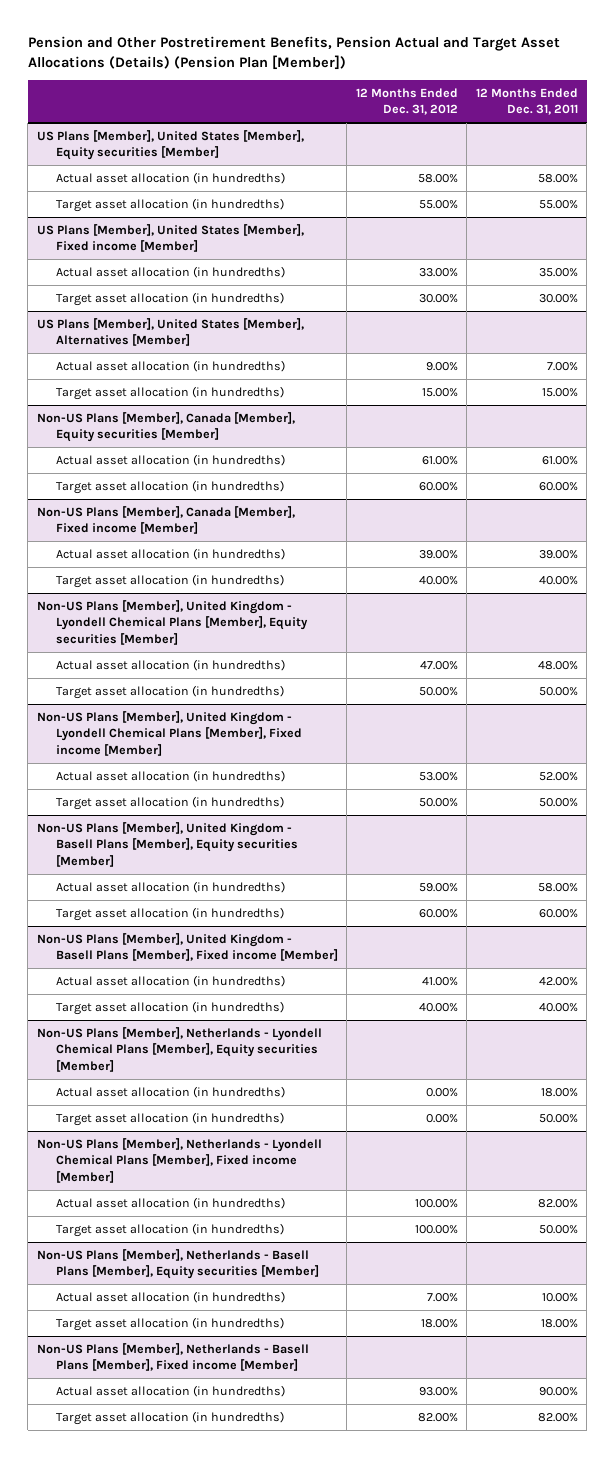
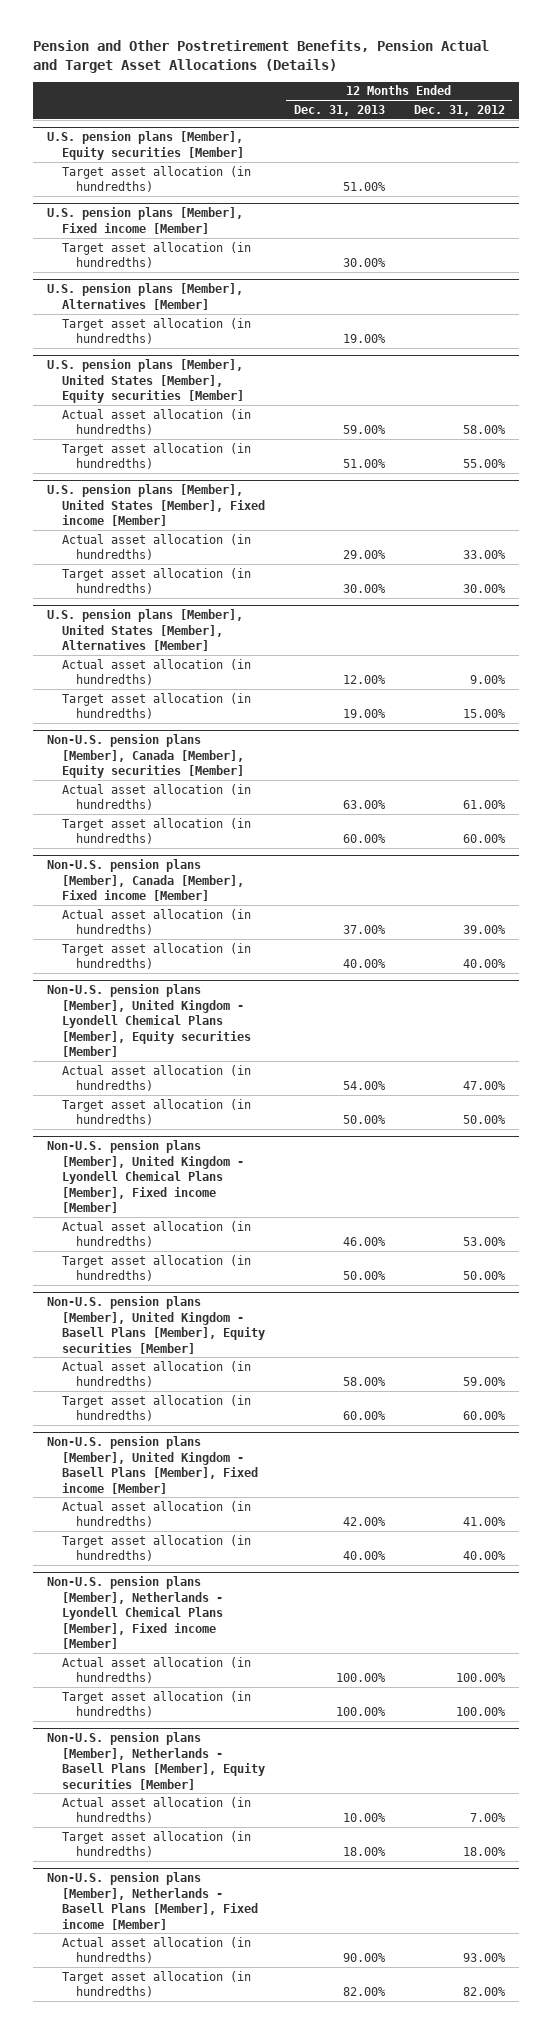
[27,36,560,71] Pension and Other Postretirement Benefits, Pension Actual and Target Asset Allocations (Details) (Pension Plan [Member]) -> [32,40,489,73] Pension and Other Postretirement Benefits, Pension Actual and Target Asset Allocations (Details)
[475,87,578,116] 12 Months Ended Dec. 31, 2011 -> none
none -> [293,105,385,117] Dec. 31, 2013
none -> [47,131,244,160] U.S. pension plans [Member], Equity securities [Member]
none -> [61,165,251,193] Target asset allocation (in hundredths)
none -> [47,207,244,234] U.S. pension plans [Member], Fixed income [Member]
none -> [61,241,251,269] Target asset allocation (in hundredths)
none -> [47,283,244,310] U.S. pension plans [Member], Alternatives [Member]
none -> [61,317,251,345] Target asset allocation (in hundredths)
[36,129,304,161] US Plans [Member], United States [Member], Equity securities [Member] -> [47,359,244,404] U.S. pension plans [Member], United States [Member], Equity securities [Member]
[36,223,304,253] US Plans [Member], United States [Member], Fixed income [Member] -> [47,484,265,527] U.S. pension plans [Member], United States [Member], Fixed income [Member]
[36,317,304,347] US Plans [Member], United States [Member], Alternatives [Member] -> [47,609,244,652] U.S. pension plans [Member], United States [Member], Alternatives [Member]
[36,411,295,443] Non-US Plans [Member], Canada [Member], Equity securities [Member] -> [47,734,244,779] Non-U.S. pension plans [Member], Canada [Member], Equity securities [Member]
[36,505,295,535] Non-US Plans [Member], Canada [Member], Fixed income [Member] -> [47,859,244,902] Non-U.S. pension plans [Member], Canada [Member], Fixed income [Member]
[36,599,308,645] Non-US Plans [Member], United Kingdom - Lyondell Chemical Plans [Member], Equity securities [Member] -> [47,984,251,1057] Non-U.S. pension plans [Member], United Kingdom - Lyondell Chemical Plans [Member], Equity securities [Member]
[36,710,302,756] Non-US Plans [Member], United Kingdom - Lyondell Chemical Plans [Member], Fixed income [Member] -> [47,1140,244,1213] Non-U.S. pension plans [Member], United Kingdom - Lyondell Chemical Plans [Member], Fixed income [Member]
[36,821,298,867] Non-US Plans [Member], United Kingdom - Basell Plans [Member], Equity securities [Member] -> [47,1296,265,1354] Non-U.S. pension plans [Member], United Kingdom - Basell Plans [Member], Equity securities [Member]
[36,932,338,962] Non-US Plans [Member], United Kingdom - Basell Plans [Member], Fixed income [Member] -> [47,1436,258,1494] Non-U.S. pension plans [Member], United Kingdom - Basell Plans [Member], Fixed income [Member]
[36,1026,322,1072] Non-US Plans [Member], Netherlands - Lyondell Chemical Plans [Member], Equity securities [Member] -> none
[55,1085,285,1098] Actual asset allocation (in hundredths) -> none
[55,1111,284,1126] Target asset allocation (in hundredths) -> none
[36,1137,322,1183] Non-US Plans [Member], Netherlands - Lyondell Chemical Plans [Member], Fixed income [Member] -> [47,1576,223,1649] Non-U.S. pension plans [Member], Netherlands - Lyondell Chemical Plans [Member], Fixed income [Member]
[36,1248,319,1280] Non-US Plans [Member], Netherlands - Basell Plans [Member], Equity securities [Member] -> [47,1732,265,1790] Non-U.S. pension plans [Member], Netherlands - Basell Plans [Member], Equity securities [Member]
[36,1342,309,1372] Non-US Plans [Member], Netherlands - Basell Plans [Member], Fixed income [Member] -> [47,1872,258,1930] Non-U.S. pension plans [Member], Netherlands - Basell Plans [Member], Fixed income [Member]

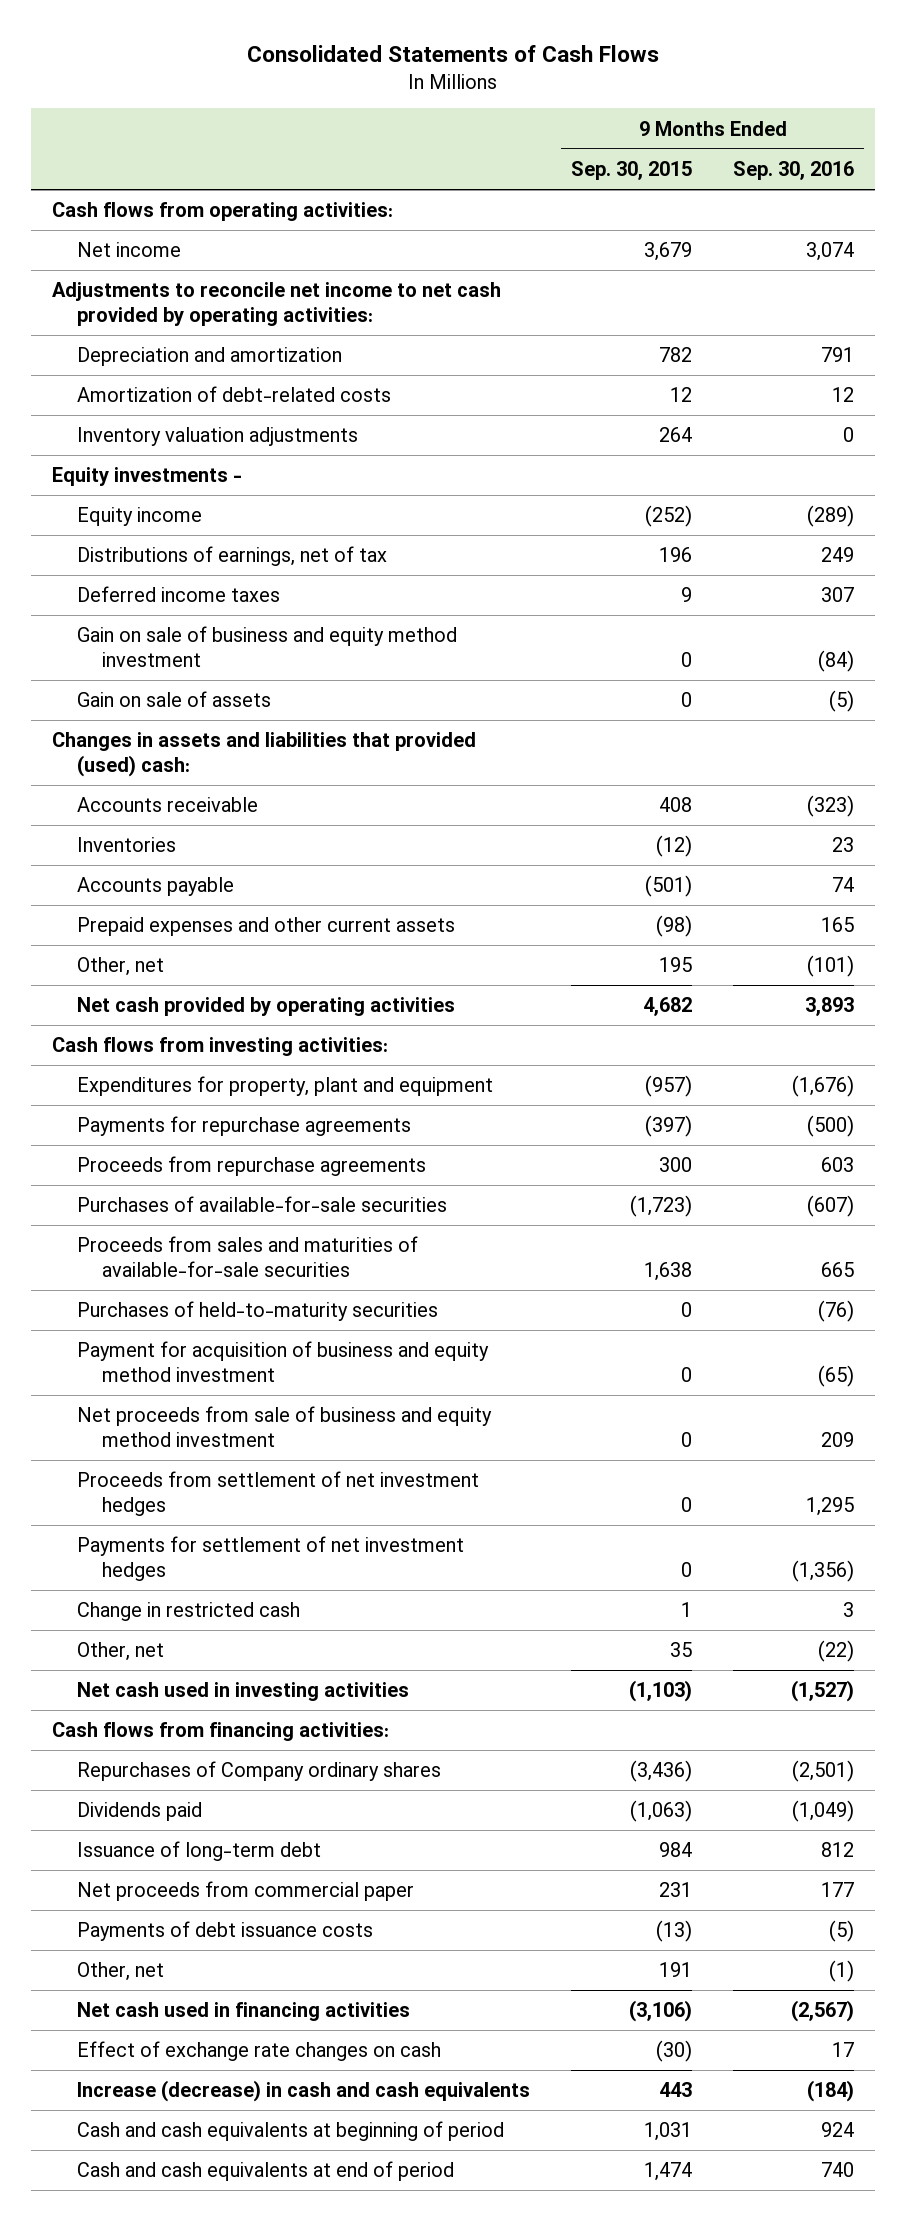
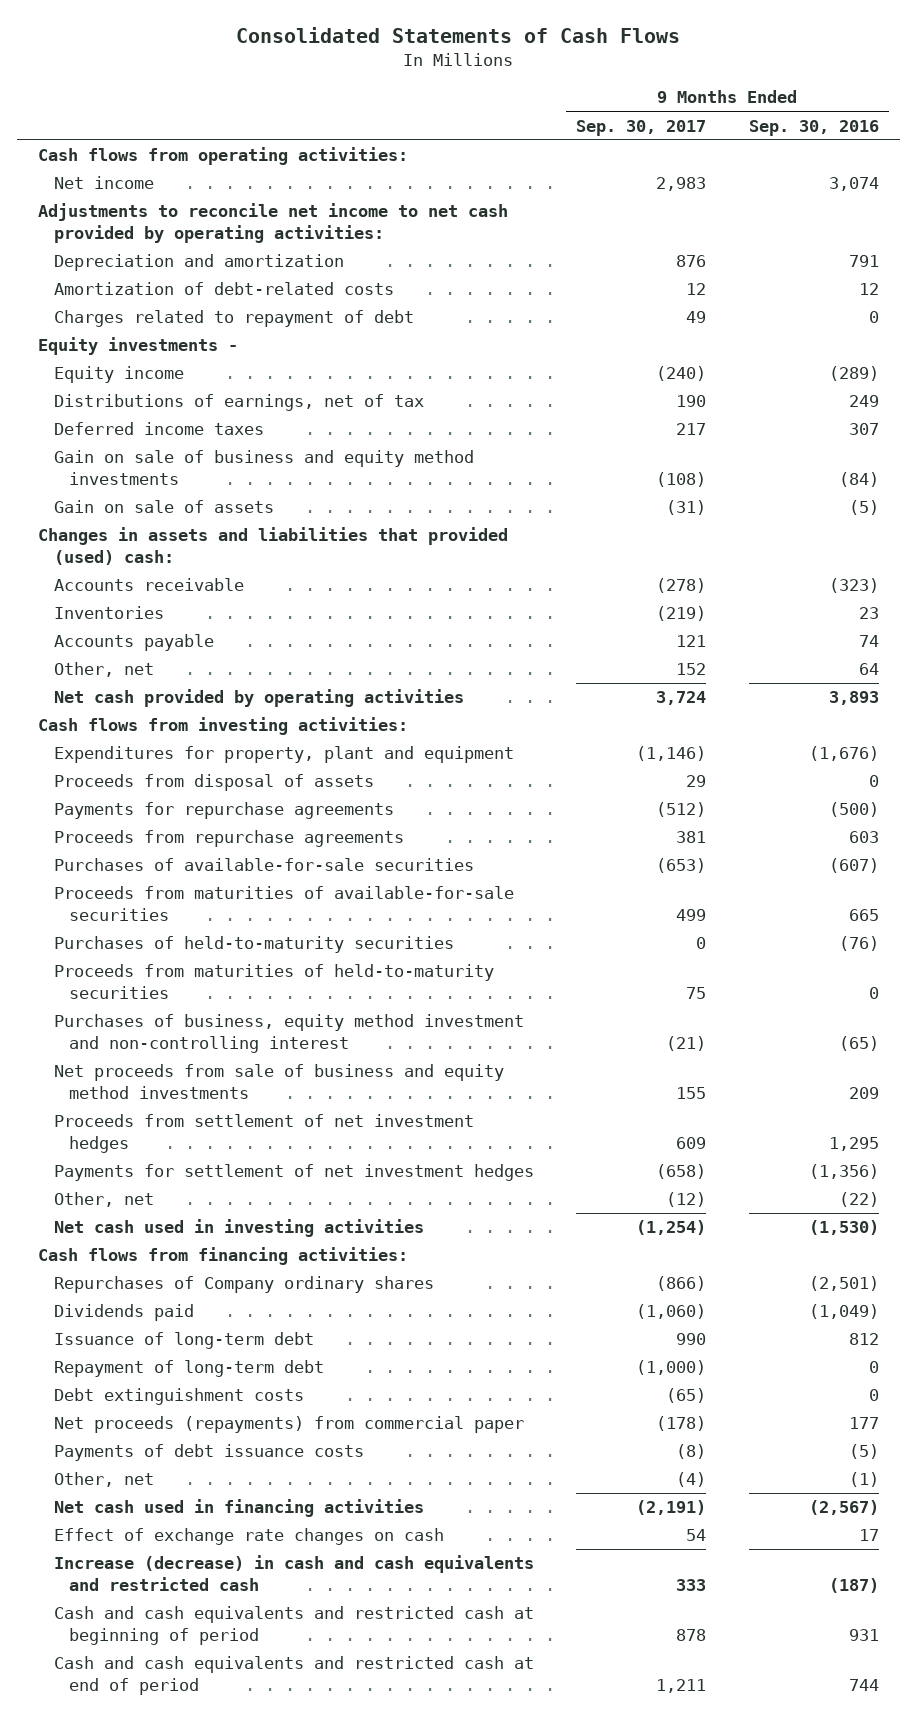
[571,161,693,181] Sep. 30, 2015 -> none
none -> [576,119,707,136] Sep. 30, 2017
[77,427,359,447] Inventory valuation adjustments -> none
none -> [53,310,414,328] Charges related to repayment of debt
[77,626,458,668] Gain on sale of business and equity method investment -> [53,450,474,485] Gain on sale of business and equity method investments
[77,917,456,937] Prepaid expenses and other current assets -> none
[807,955,855,978] (101) -> [858,663,879,676] 64
none -> [53,774,374,792] Proceeds from disposal of assets
[77,1236,419,1278] Proceeds from sales and maturities of available-for-sale securities -> [53,886,514,921] Proceeds from maturities of available-for-sale securities
none -> [53,964,494,999] Proceeds from maturities of held-to-maturity securities
[77,1341,490,1383] Payment for acquisition of business and equity method investment -> [53,1014,524,1053] Purchases of business, equity method investment and non-controlling interest
[77,1406,493,1448] Net proceeds from sale of business and equity method investment -> [53,1064,504,1099] Net proceeds from sale of business and equity method investments
[77,1602,301,1622] Change in restricted cash -> none
[791,1680,855,1703] (1,527) -> [808,1220,879,1236] (1,530)
none -> [53,1360,324,1378] Repayment of long-term debt
none -> [53,1388,304,1406] Debt extinguishment costs
[77,1881,415,1902] Net proceeds from commercial paper -> [53,1416,524,1434] Net proceeds (repayments) from commercial paper
[77,2080,531,2103] Increase (decrease) in cash and cash equivalents -> [53,1555,534,1591] Increase (decrease) in cash and cash equivalents and restricted cash
[807,2080,855,2103] (184) -> [828,1577,879,1593] (187)
[77,2121,505,2142] Cash and cash equivalents at beginning of period -> [53,1606,534,1645] Cash and cash equivalents and restricted cash at beginning of period
[821,2122,855,2138] 924 -> [848,1628,879,1641] 931
[77,2161,455,2182] Cash and cash equivalents at end of period -> [53,1656,534,1695] Cash and cash equivalents and restricted cash at end of period
[821,2162,855,2178] 740 -> [848,1678,879,1691] 744

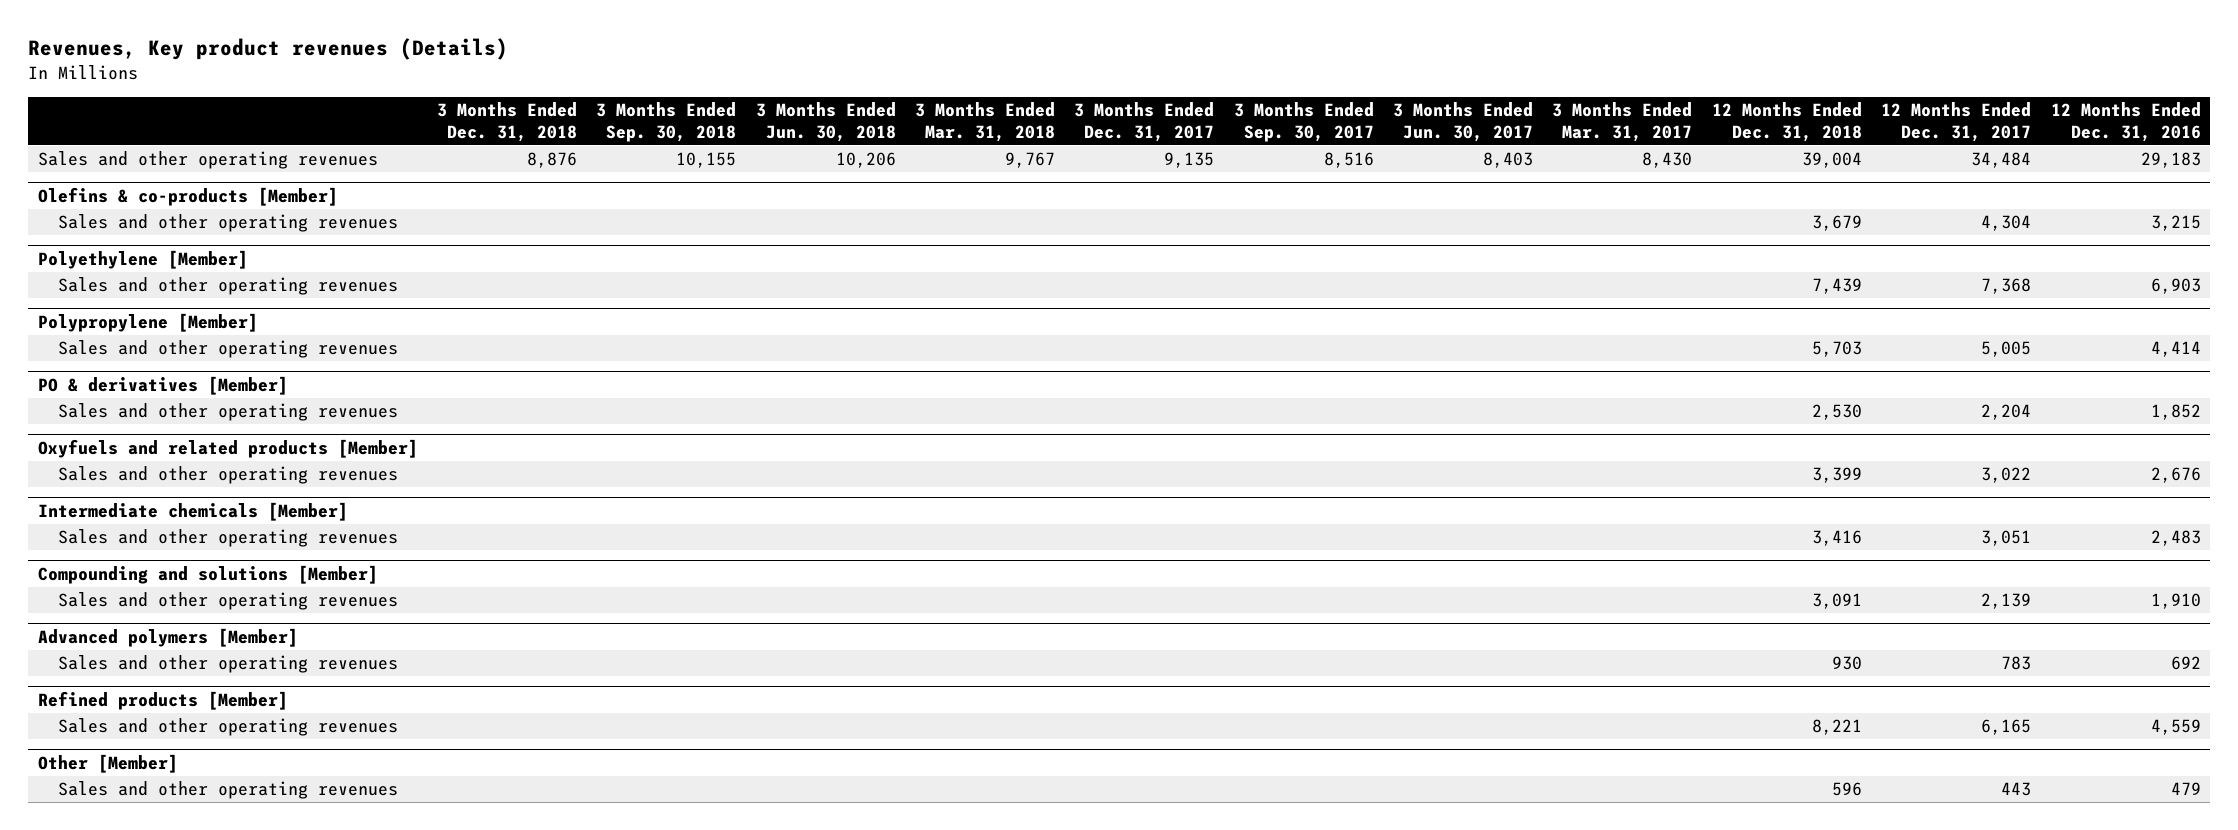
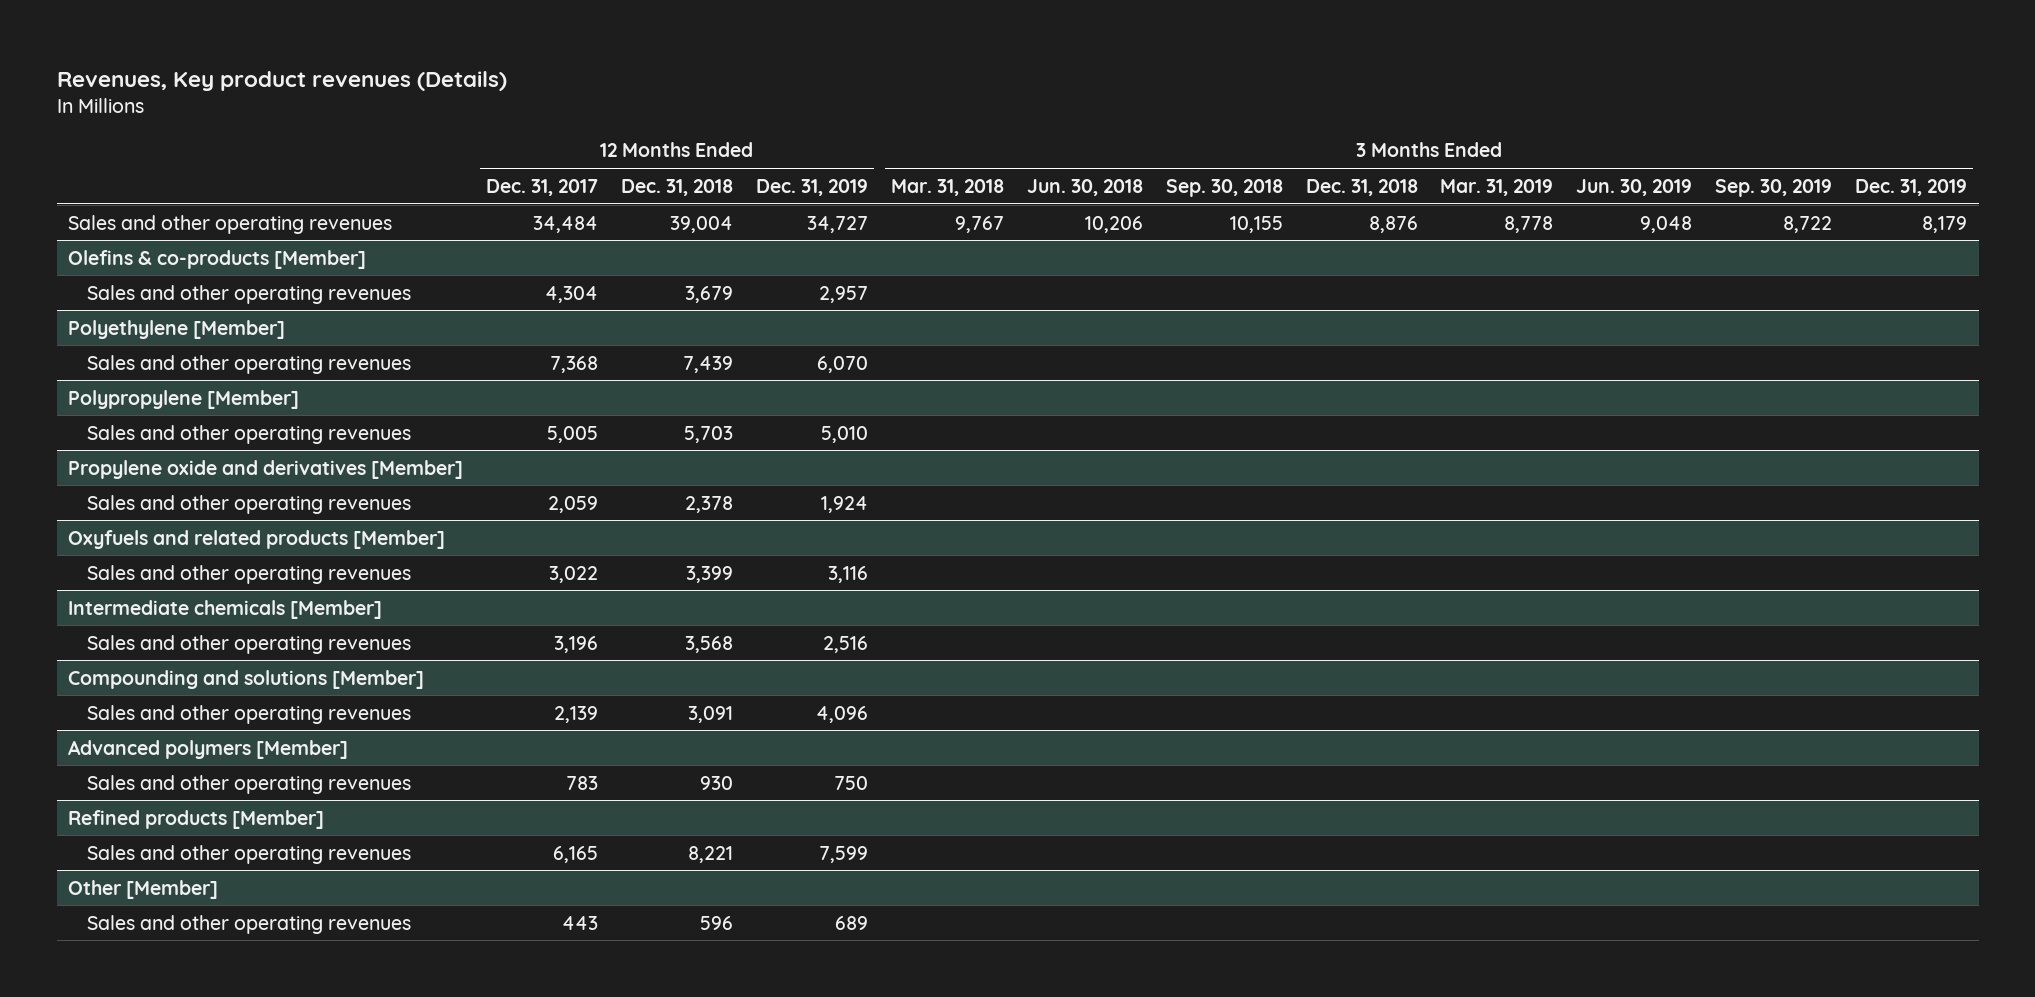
[1074,101,1215,142] 3 Months Ended Dec. 31, 2017 -> none
[1233,101,1374,142] 3 Months Ended Sep. 30, 2017 -> none
[1393,101,1534,142] 3 Months Ended Jun. 30, 2017 -> none
[1552,101,1693,142] 3 Months Ended Mar. 31, 2017 -> none
[2050,101,2201,142] 12 Months Ended Dec. 31, 2016 -> none
none -> [755,178,868,196] Dec. 31, 2019
none -> [1440,178,1554,196] Mar. 31, 2019
none -> [1576,178,1693,196] Jun. 30, 2019
none -> [1715,178,1833,197] Sep. 30, 2019
none -> [1855,178,1968,196] Dec. 31, 2019
[37,376,288,396] PO & derivatives [Member] -> [68,459,464,479] Propylene oxide and derivatives [Member]
[1811,404,1862,421] 2,530 -> [684,495,733,513] 2,378
[1981,404,2032,421] 2,204 -> [548,495,599,513] 2,059
[1811,530,1862,547] 3,416 -> [684,635,733,653] 3,568
[1981,530,2032,547] 3,051 -> [554,635,599,653] 3,196

